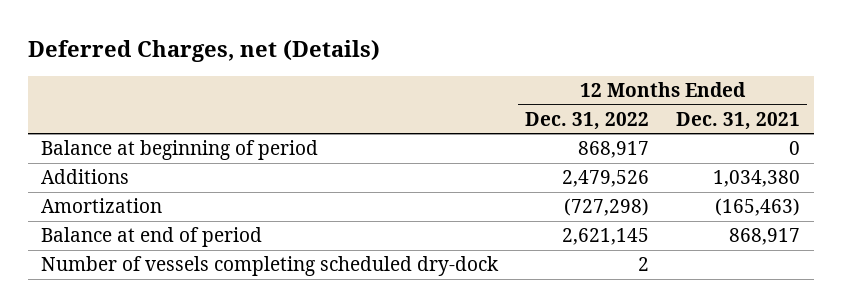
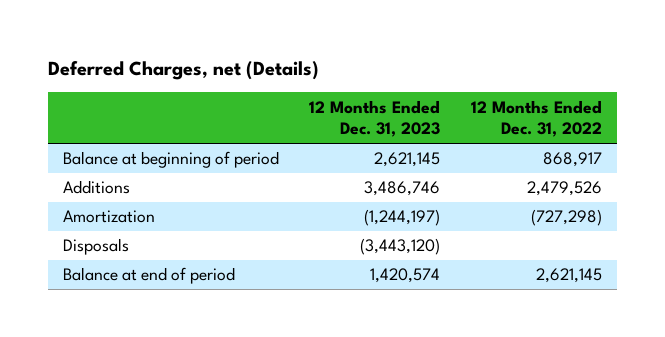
[676,111,801,130] Dec. 31, 2021 -> none
none -> [309,99,441,138] 12 Months Ended Dec. 31, 2023
none -> [63,238,130,256] Disposals
[41,256,500,277] Number of vessels completing scheduled dry-dock -> none

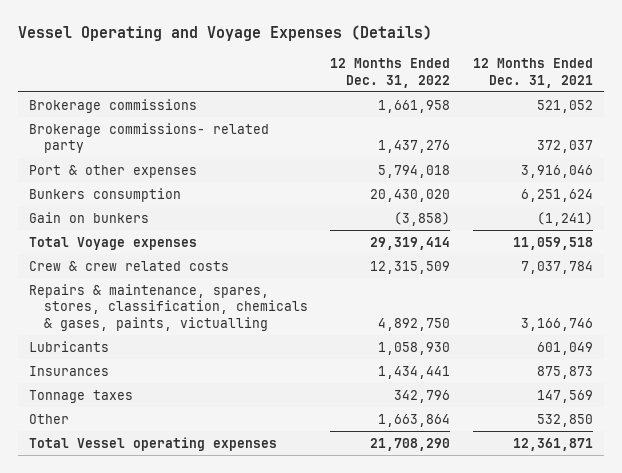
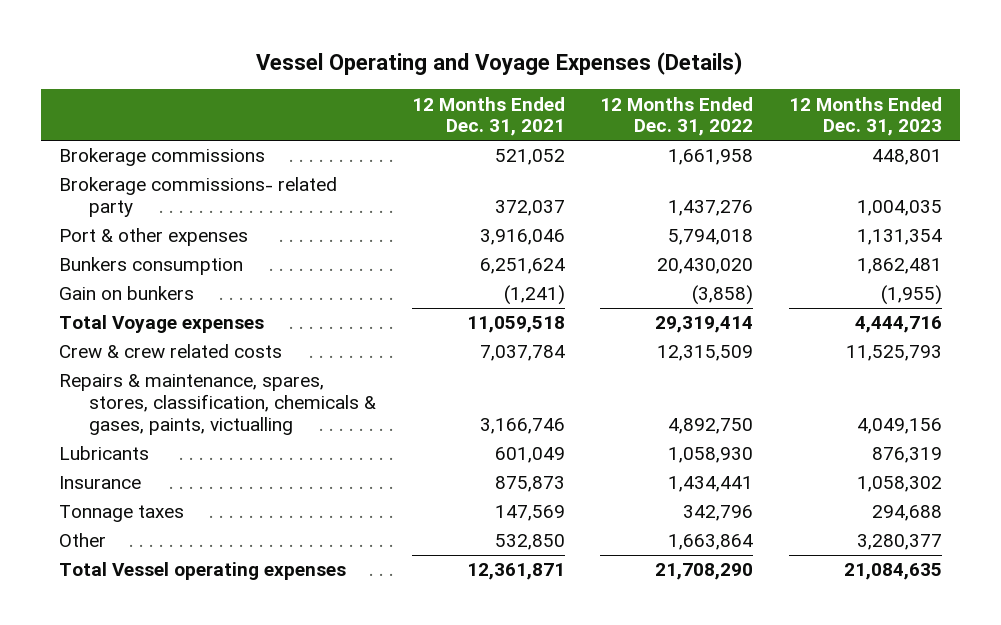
none -> [789,96,943,137] 12 Months Ended Dec. 31, 2023
[29,365,110,376] Insurances -> [58,476,141,490] Insurance

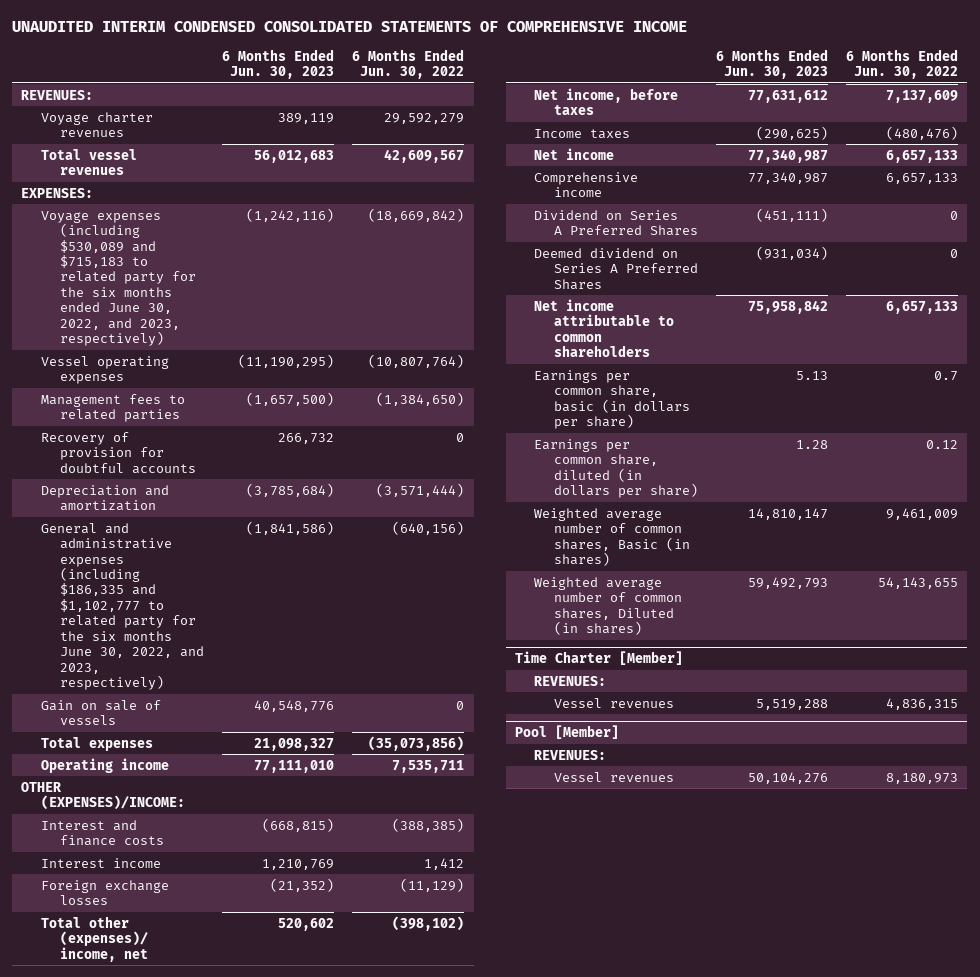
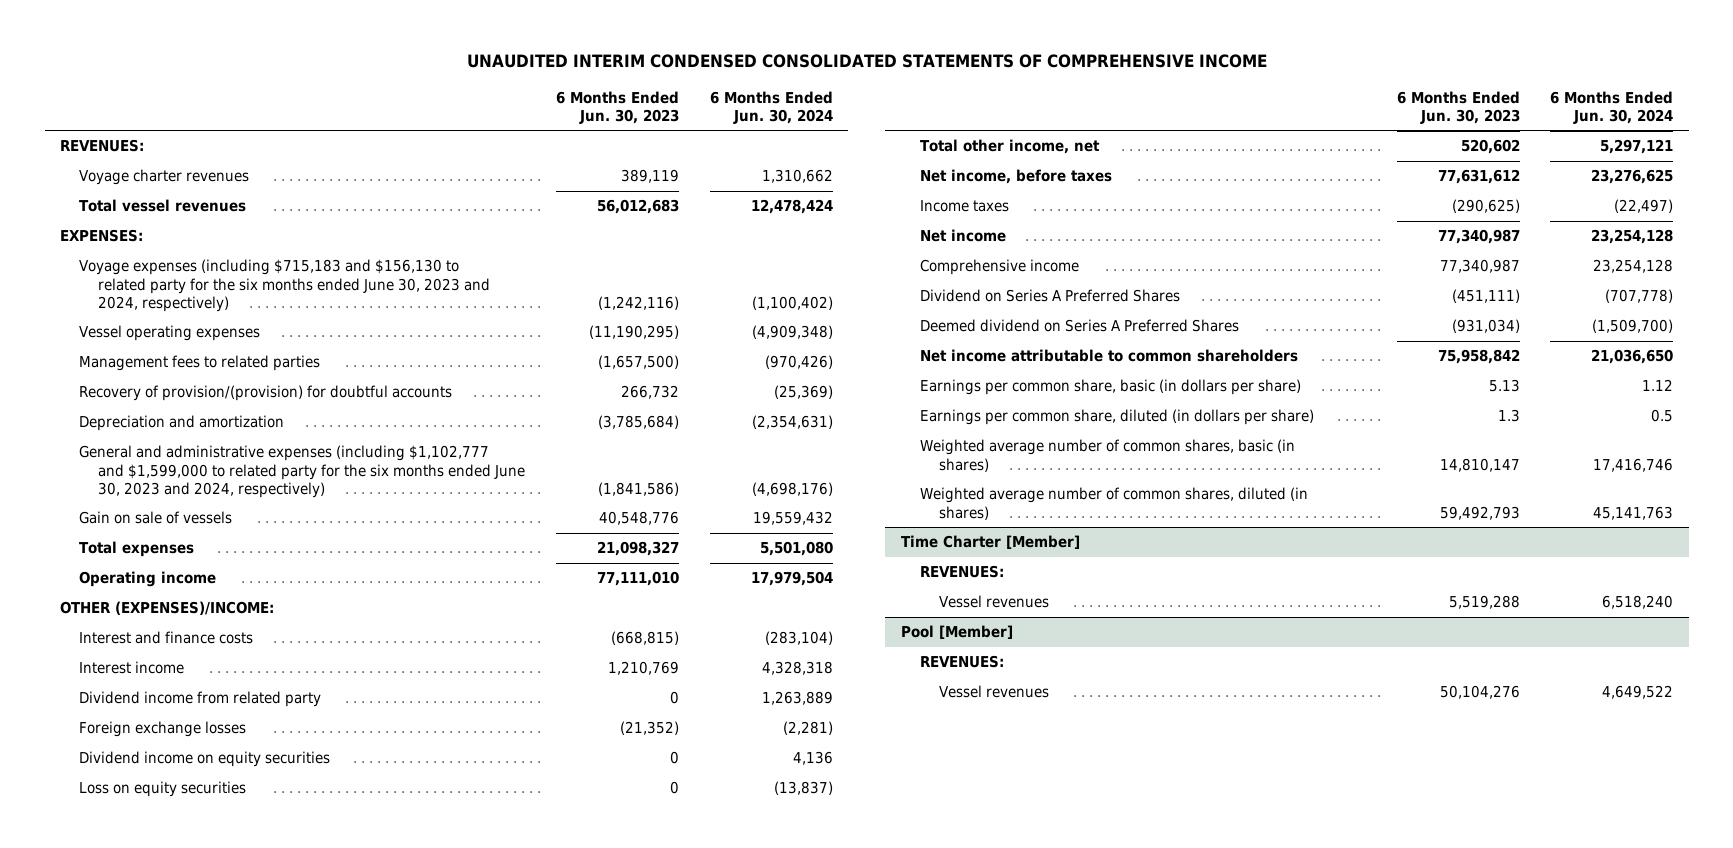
[352,48,465,80] 6 Months Ended Jun. 30, 2022 -> none
none -> [709,90,833,124] 6 Months Ended Jun. 30, 2024
[40,210,197,347] Voyage expenses (including $530,089 and $715,183 to related party for the six months ended June 30, 2022, and 2023, respectively) -> [79,259,491,312] Voyage expenses (including $715,183 and $156,130 to related party for the six months ended June 30, 2023 and 2024, respectively)
[40,431,197,474] Recovery of provision for doubtful accounts -> [79,385,453,402] Recovery of provision/(provision) for doubtful accounts
[40,522,205,691] General and administrative expenses (including $186,335 and $1,102,777 to related party for the six months June 30, 2022, and 2023, respectively) -> [79,445,526,498] General and administrative expenses (including $1,102,777 and $1,599,000 to related party for the six months ended June 30, 2023 and 2024, respectively)
none -> [79,691,322,708] Dividend income from related party
none -> [79,751,331,768] Dividend income on equity securities
none -> [79,781,247,798] Loss on equity securities
[40,915,149,962] Total other (expenses)/ income, net -> [919,139,1100,155] Total other income, net
[796,439,829,449] 1.28 -> [1497,409,1520,423] 1.3
[534,507,690,567] Weighted average number of common shares, Basic (in shares) -> [919,439,1295,472] Weighted average number of common shares, basic (in shares)
[534,576,682,636] Weighted average number of common shares, Diluted (in shares) -> [919,487,1308,520] Weighted average number of common shares, diluted (in shares)

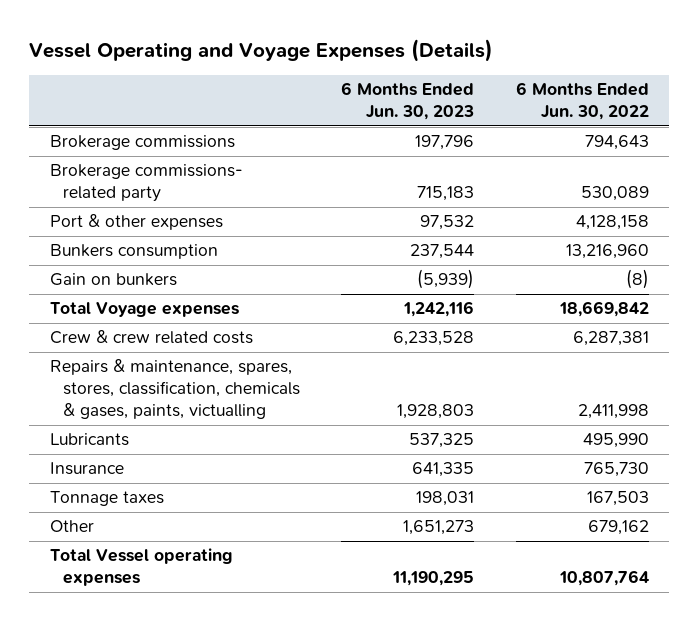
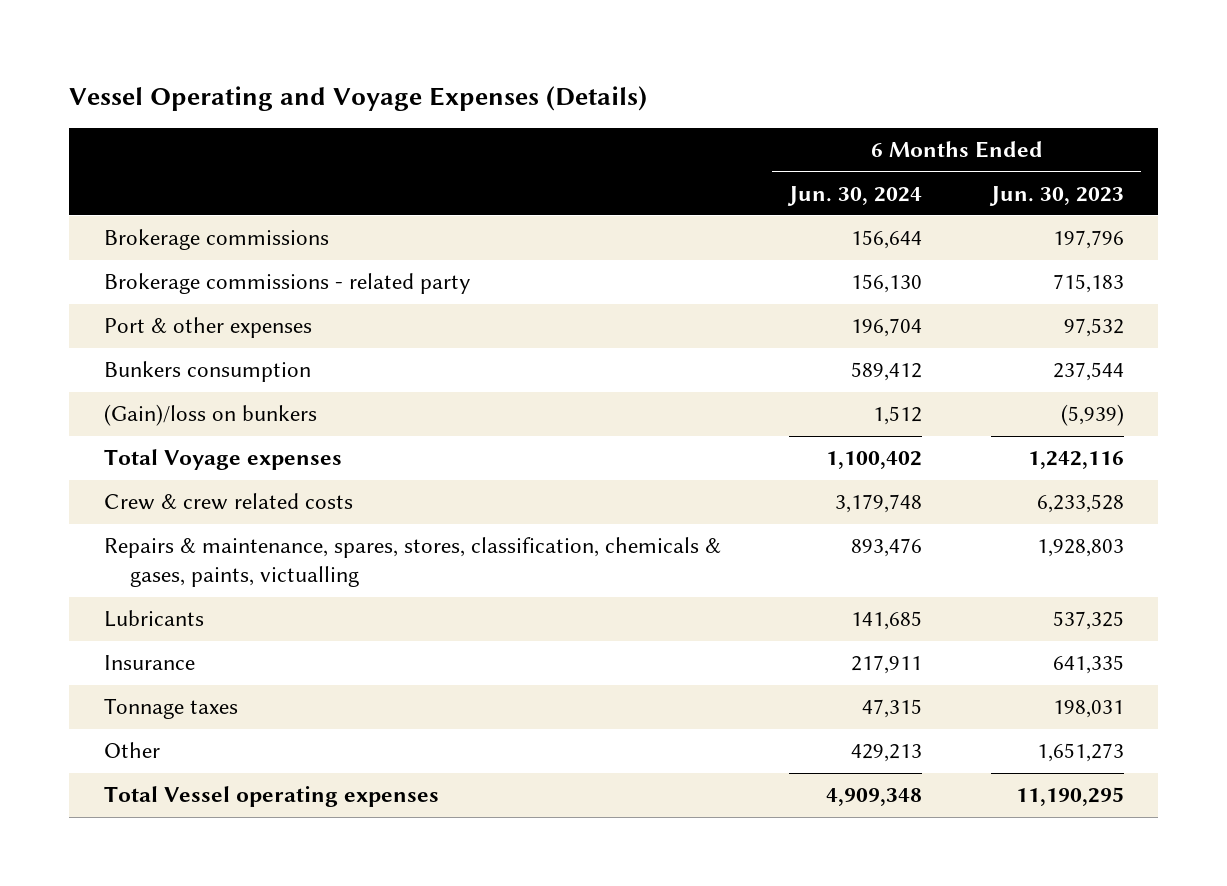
[515,82,649,121] 6 Months Ended Jun. 30, 2022 -> none
none -> [787,185,923,206] Jun. 30, 2024
[50,164,244,203] Brokerage commissions- related party -> [103,273,471,295] Brokerage commissions - related party
[50,273,178,287] Gain on bunkers -> [103,404,317,427] (Gain)/loss on bunkers

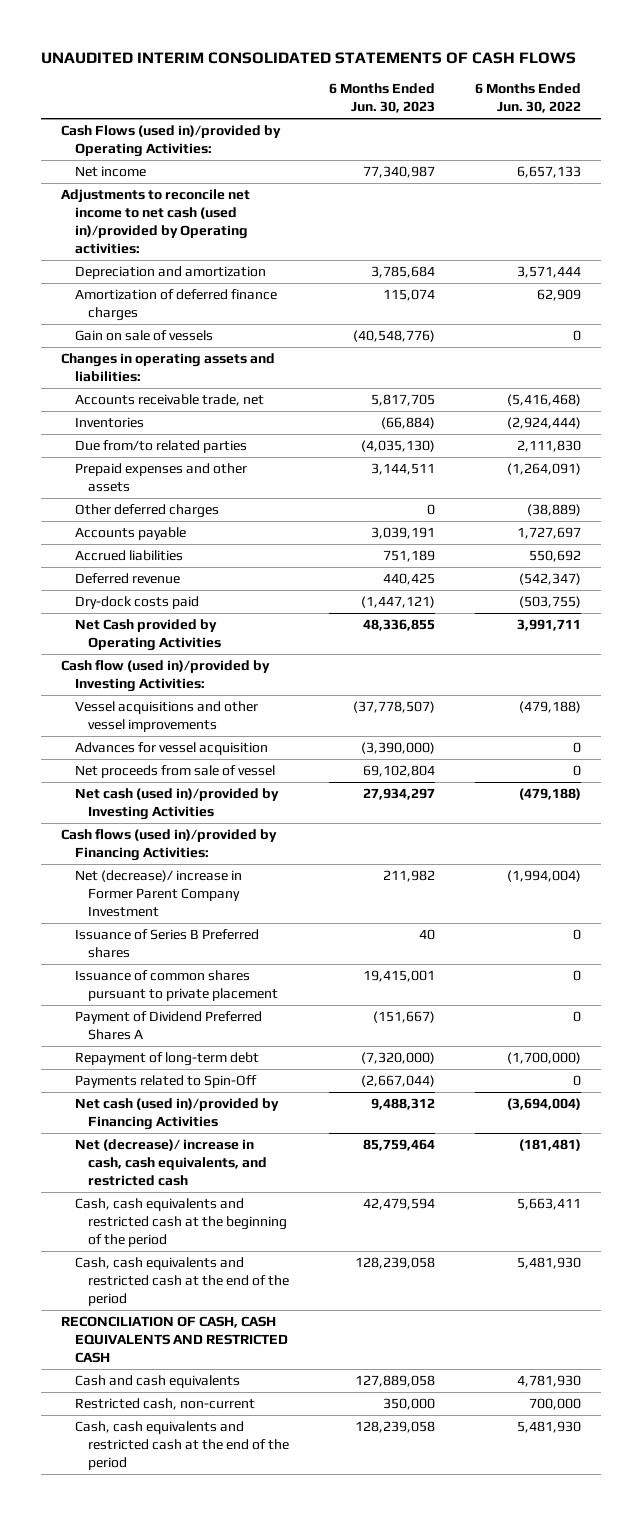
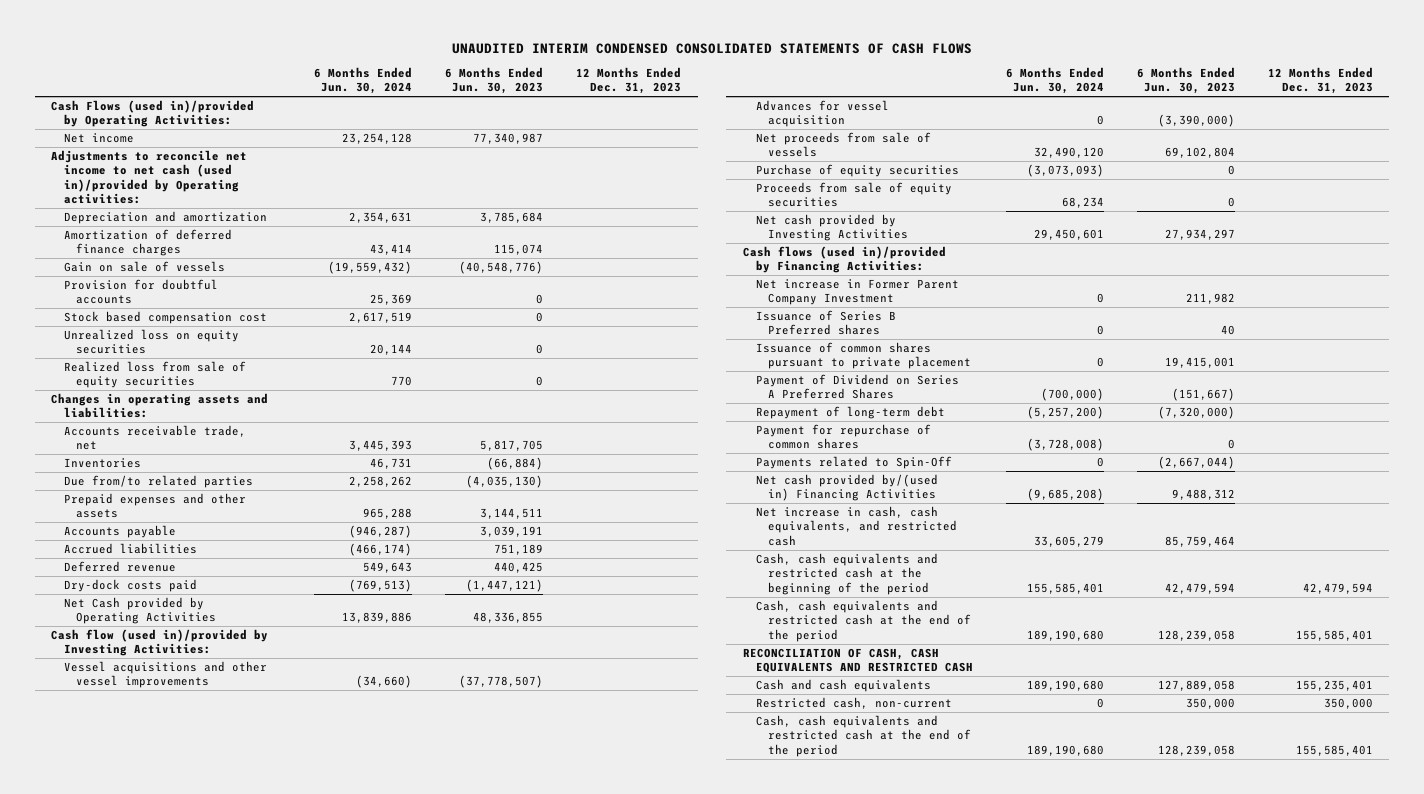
[40,51,576,64] UNAUDITED INTERIM CONSOLIDATED STATEMENTS OF CASH FLOWS -> [451,42,972,54] UNAUDITED INTERIM CONDENSED CONSOLIDATED STATEMENTS OF CASH FLOWS
[475,83,582,114] 6 Months Ended Jun. 30, 2022 -> none
none -> [313,66,412,95] 6 Months Ended Jun. 30, 2024
none -> [575,66,681,95] 12 Months Ended Dec. 31, 2023
none -> [63,278,218,305] Provision for doubtful accounts
none -> [63,310,267,324] Stock based compensation cost
none -> [63,328,239,355] Unrealized loss on equity securities
none -> [63,360,246,389] Realized loss from sale of equity securities
[74,504,219,519] Other deferred charges -> none
[74,765,275,779] Net proceeds from sale of vessel -> [755,131,931,158] Net proceeds from sale of vessels
none -> [755,163,959,177] Purchase of equity securities
none -> [755,181,952,208] Proceeds from sale of equity securities
[74,788,279,821] Net cash (used in)/provided by Investing Activities -> [755,213,909,242] Net cash provided by Investing Activities
[74,870,242,918] Net (decrease)/ increase in Former Parent Company Investment -> [755,278,959,306] Net increase in Former Parent Company Investment
[74,1011,262,1041] Payment of Dividend Preferred Shares A -> [755,373,959,400] Payment of Dividend on Series A Preferred Shares
none -> [755,423,931,450] Payment for repurchase of common shares
[74,1098,279,1131] Net cash (used in)/provided by Financing Activities -> [755,473,938,502] Net cash provided by/(used in) Financing Activities
[74,1139,268,1187] Net (decrease)/ increase in cash, cash equivalents, and restricted cash -> [755,505,958,546] Net increase in cash, cash equivalents, and restricted cash

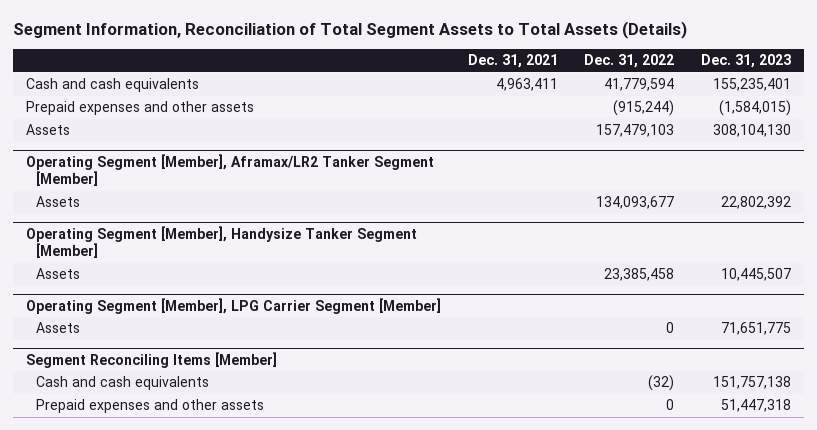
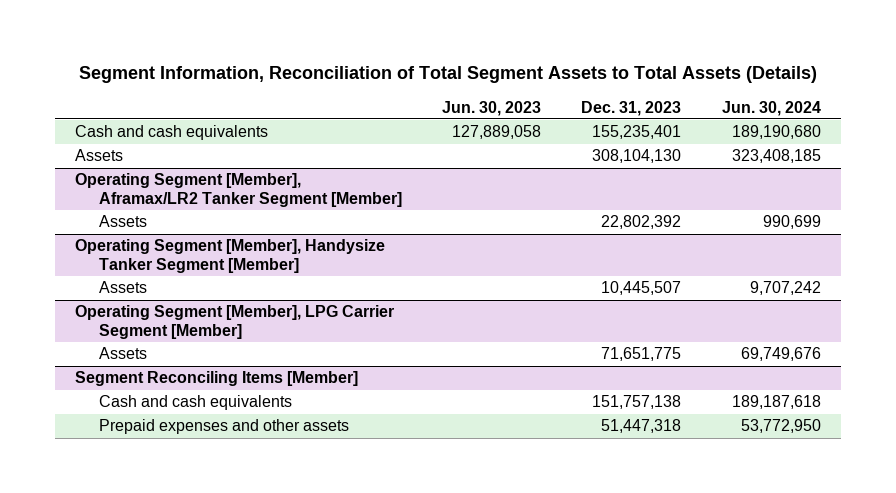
[467,54,558,69] Dec. 31, 2021 -> none
[584,54,675,69] Dec. 31, 2022 -> none
none -> [442,100,542,116] Jun. 30, 2023
none -> [721,100,821,116] Jun. 30, 2024
[26,101,255,116] Prepaid expenses and other assets -> none

